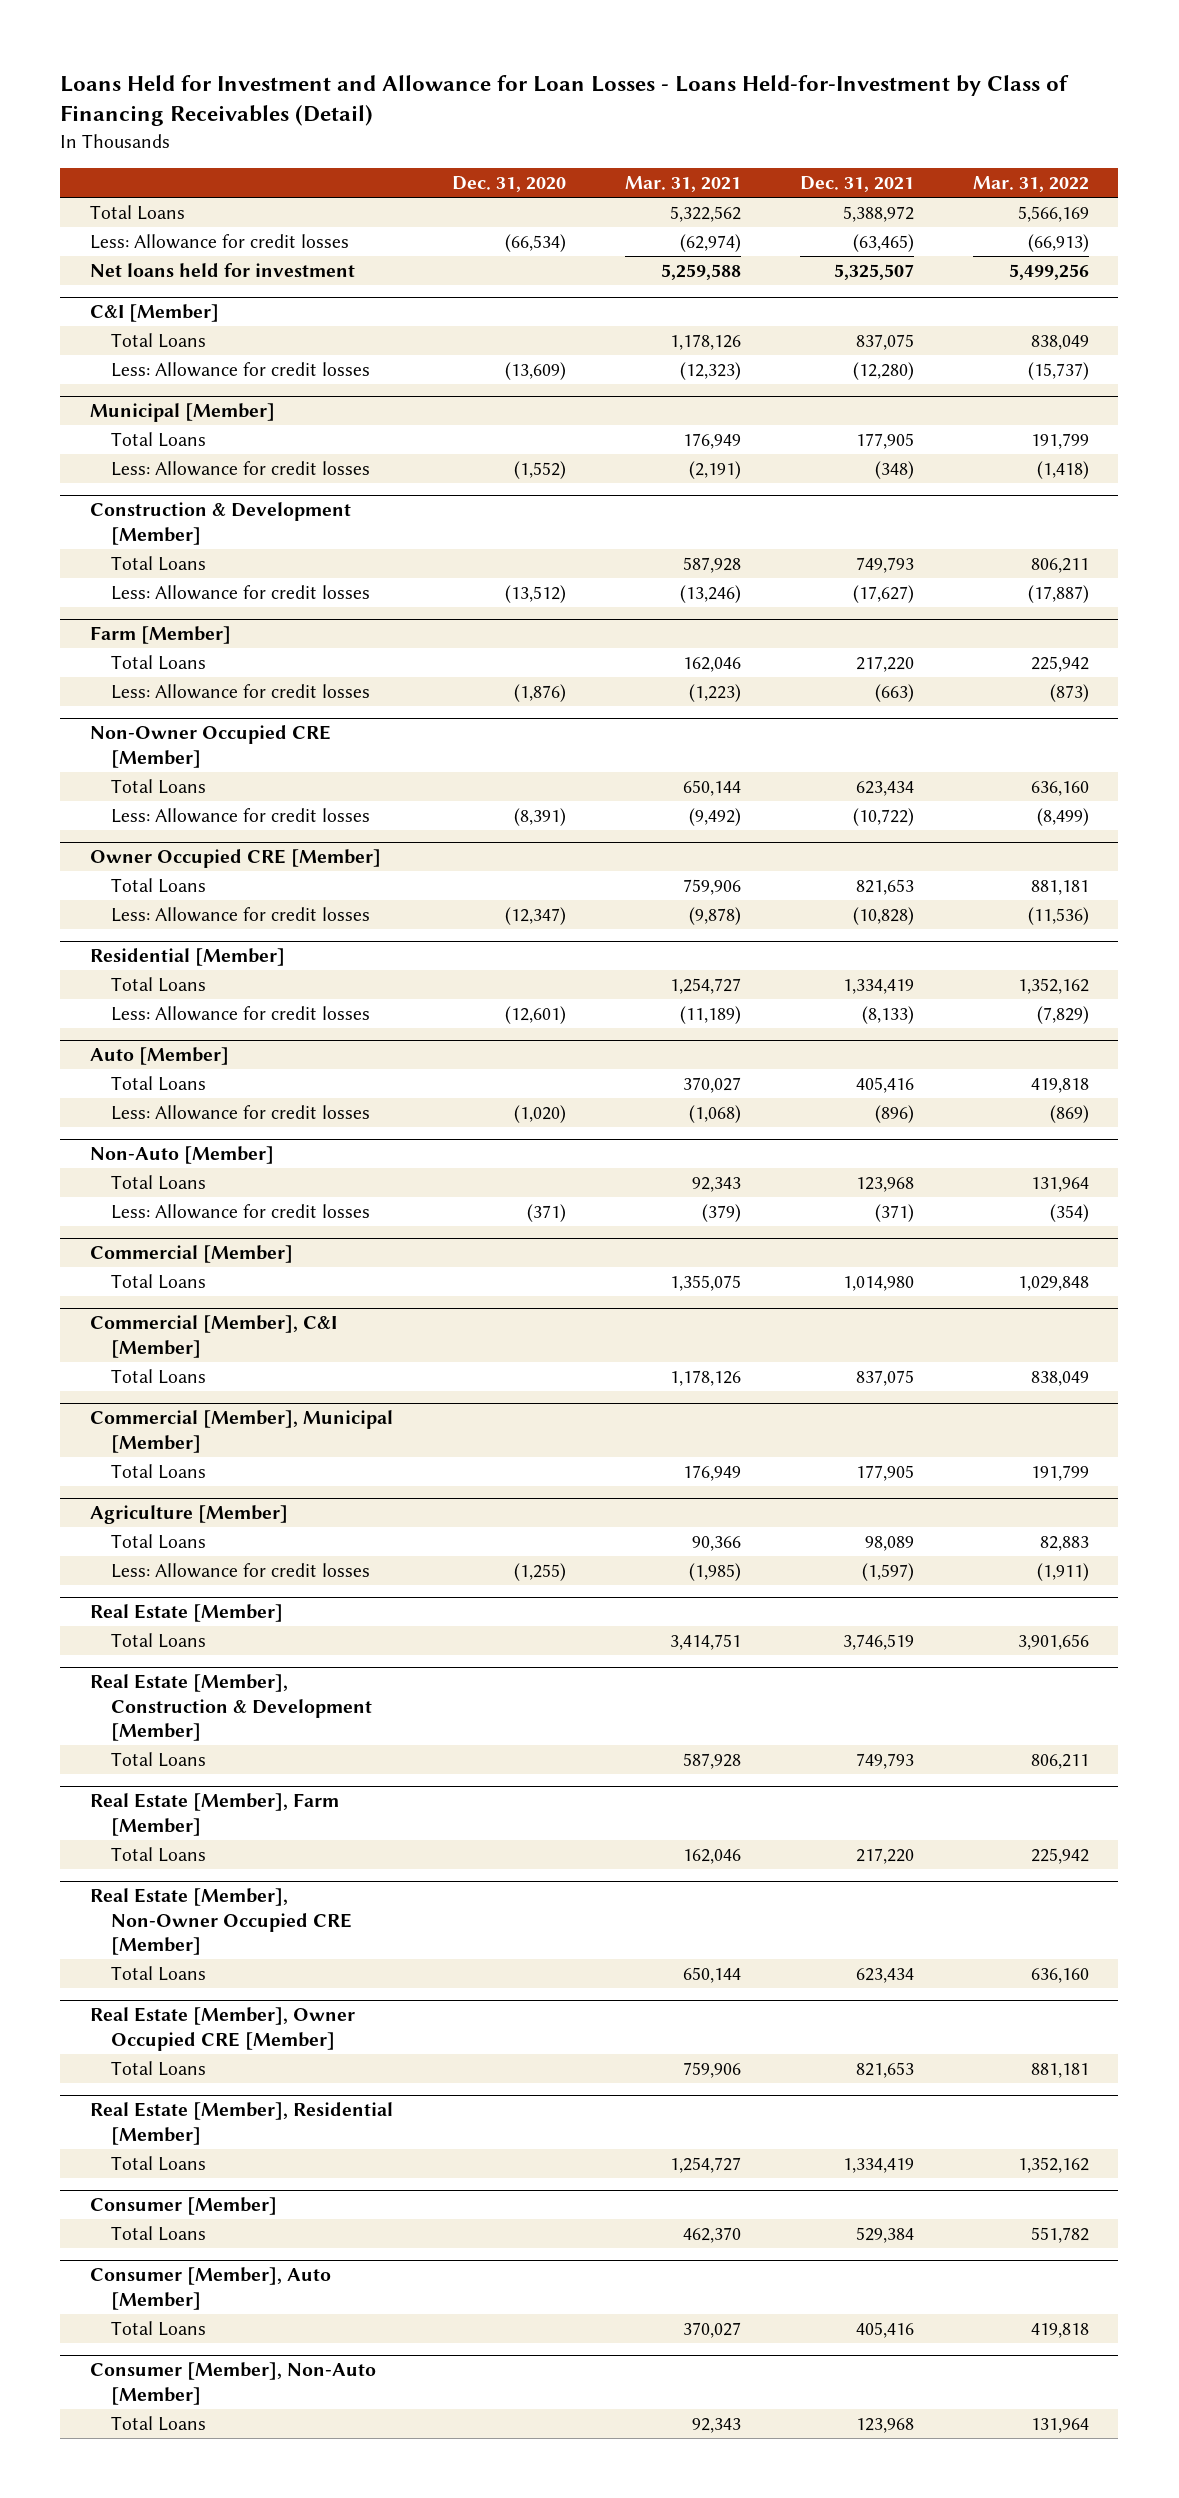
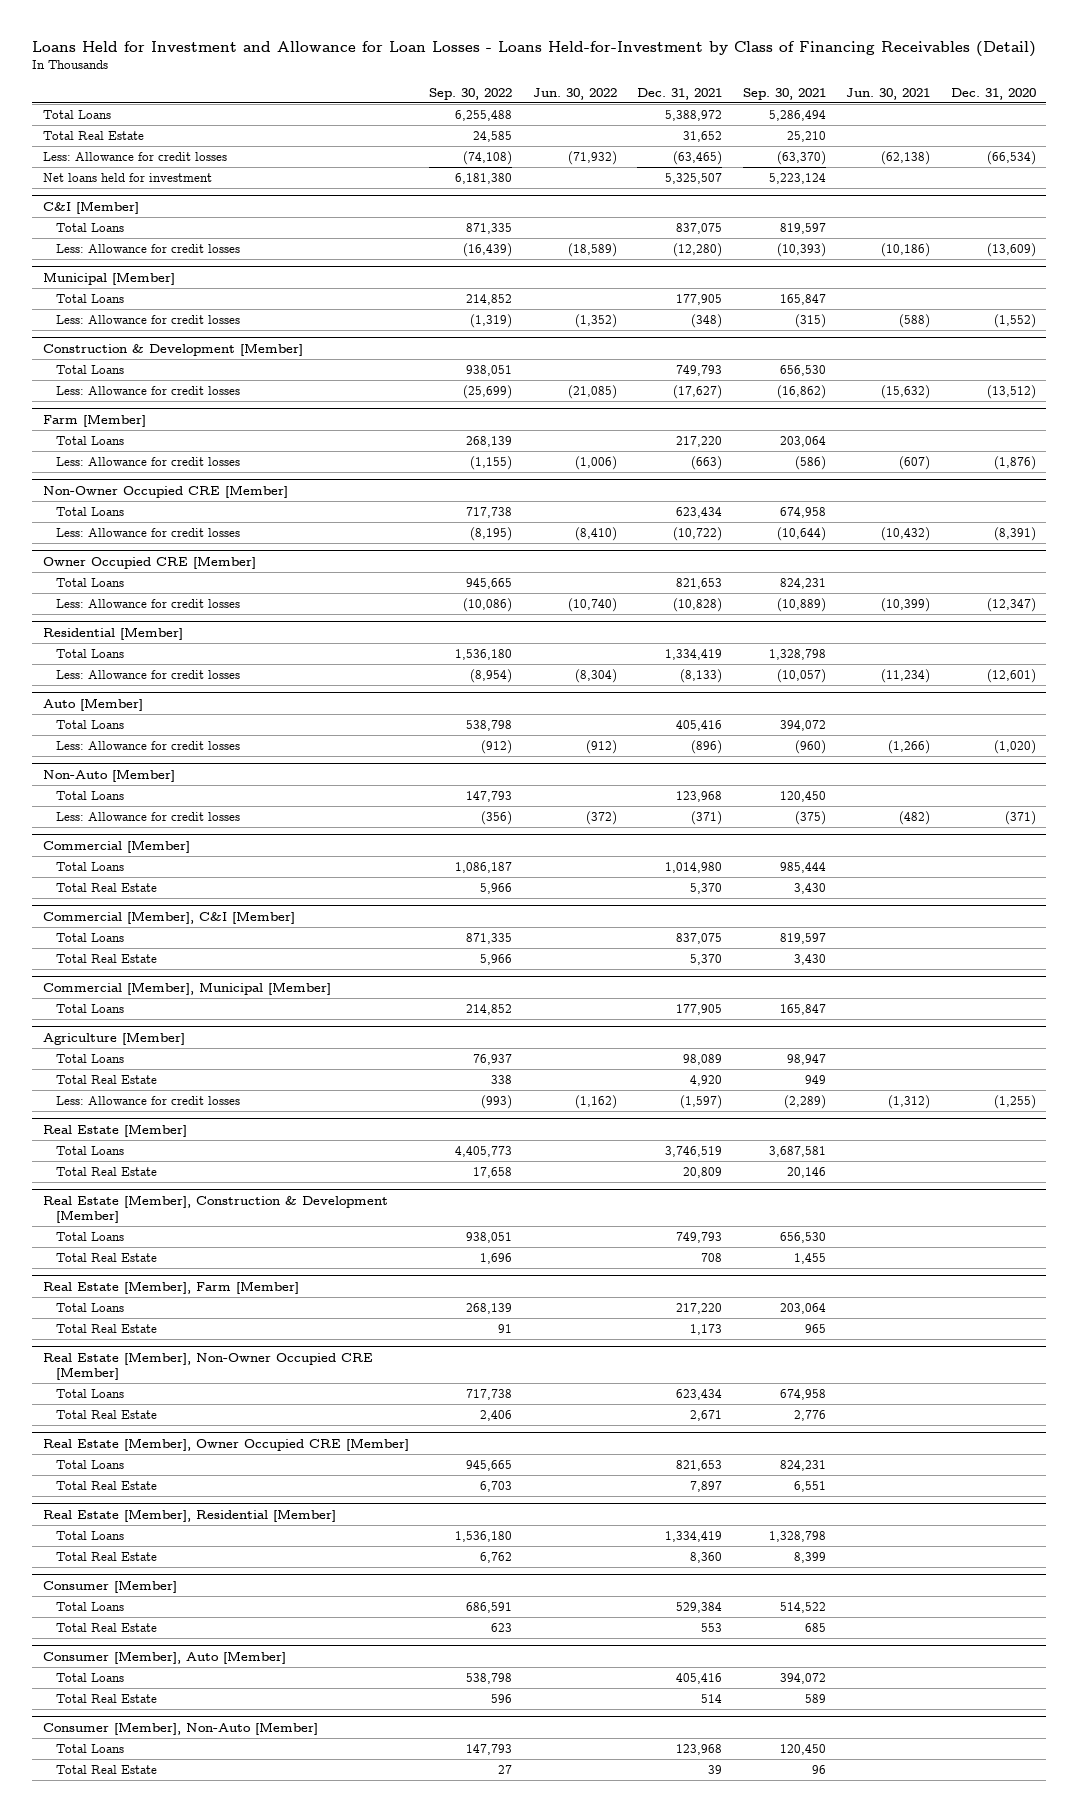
[624,175,741,192] Mar. 31, 2021 -> none
[972,175,1089,192] Mar. 31, 2022 -> none
none -> [429,87,513,100] Sep. 30, 2022
none -> [532,87,617,100] Jun. 30, 2022
none -> [742,87,826,100] Sep. 30, 2021
none -> [846,87,931,100] Jun. 30, 2021
none -> [42,131,144,141] Total Real Estate
none -> [55,883,157,893] Total Real Estate
none -> [55,954,157,964] Total Real Estate
none -> [55,1075,157,1085] Total Real Estate
none -> [55,1167,157,1177] Total Real Estate
none -> [55,1253,157,1263] Total Real Estate
none -> [55,1324,157,1334] Total Real Estate
none -> [55,1410,157,1420] Total Real Estate
none -> [55,1481,157,1491] Total Real Estate
none -> [55,1552,157,1562] Total Real Estate
none -> [55,1623,157,1633] Total Real Estate
none -> [55,1694,157,1704] Total Real Estate
none -> [55,1765,157,1775] Total Real Estate

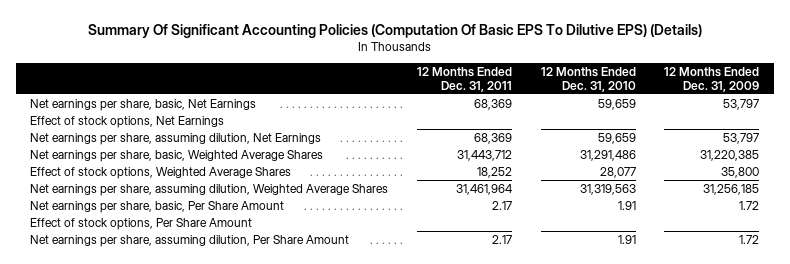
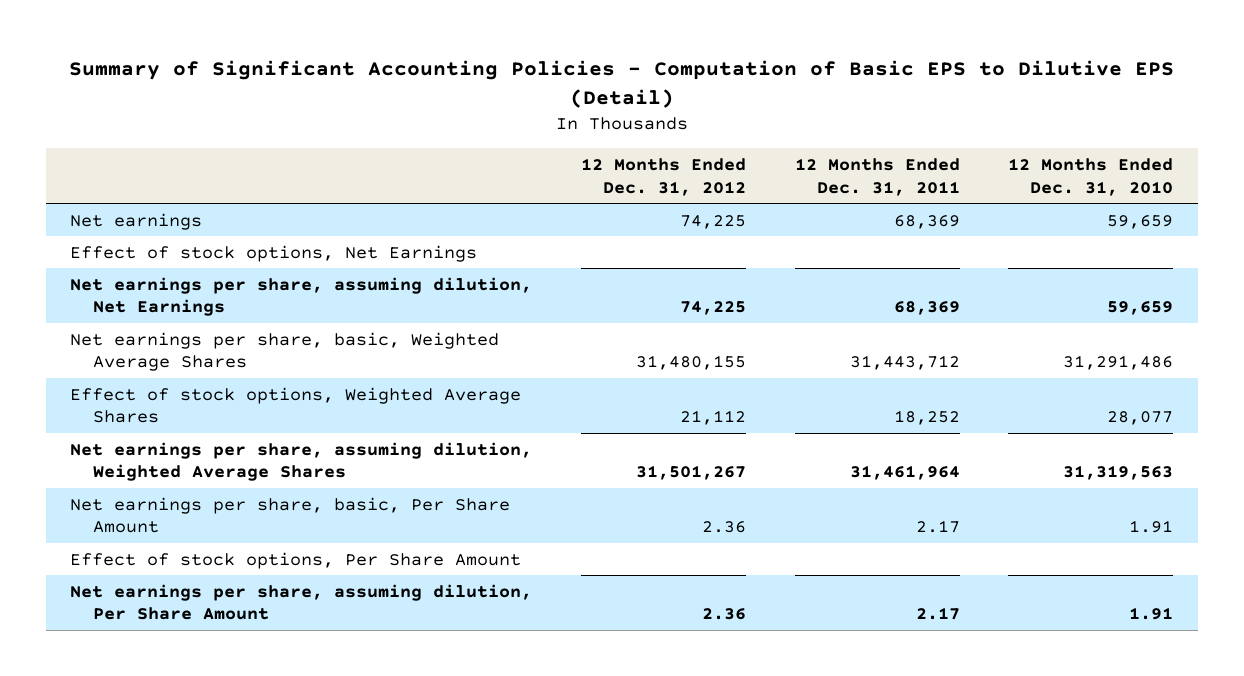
[87,23,702,38] Summary Of Significant Accounting Policies (Computation Of Basic EPS To Dilutive EPS) (Details) -> [68,60,1174,109] Summary of Significant Accounting Policies - Computation of Basic EPS to Dilutive EPS (Detail)
[664,66,760,92] 12 Months Ended Dec. 31, 2009 -> none
none -> [581,157,747,196] 12 Months Ended Dec. 31, 2012
[30,98,257,111] Net earnings per share, basic, Net Earnings -> [70,212,203,230] Net earnings

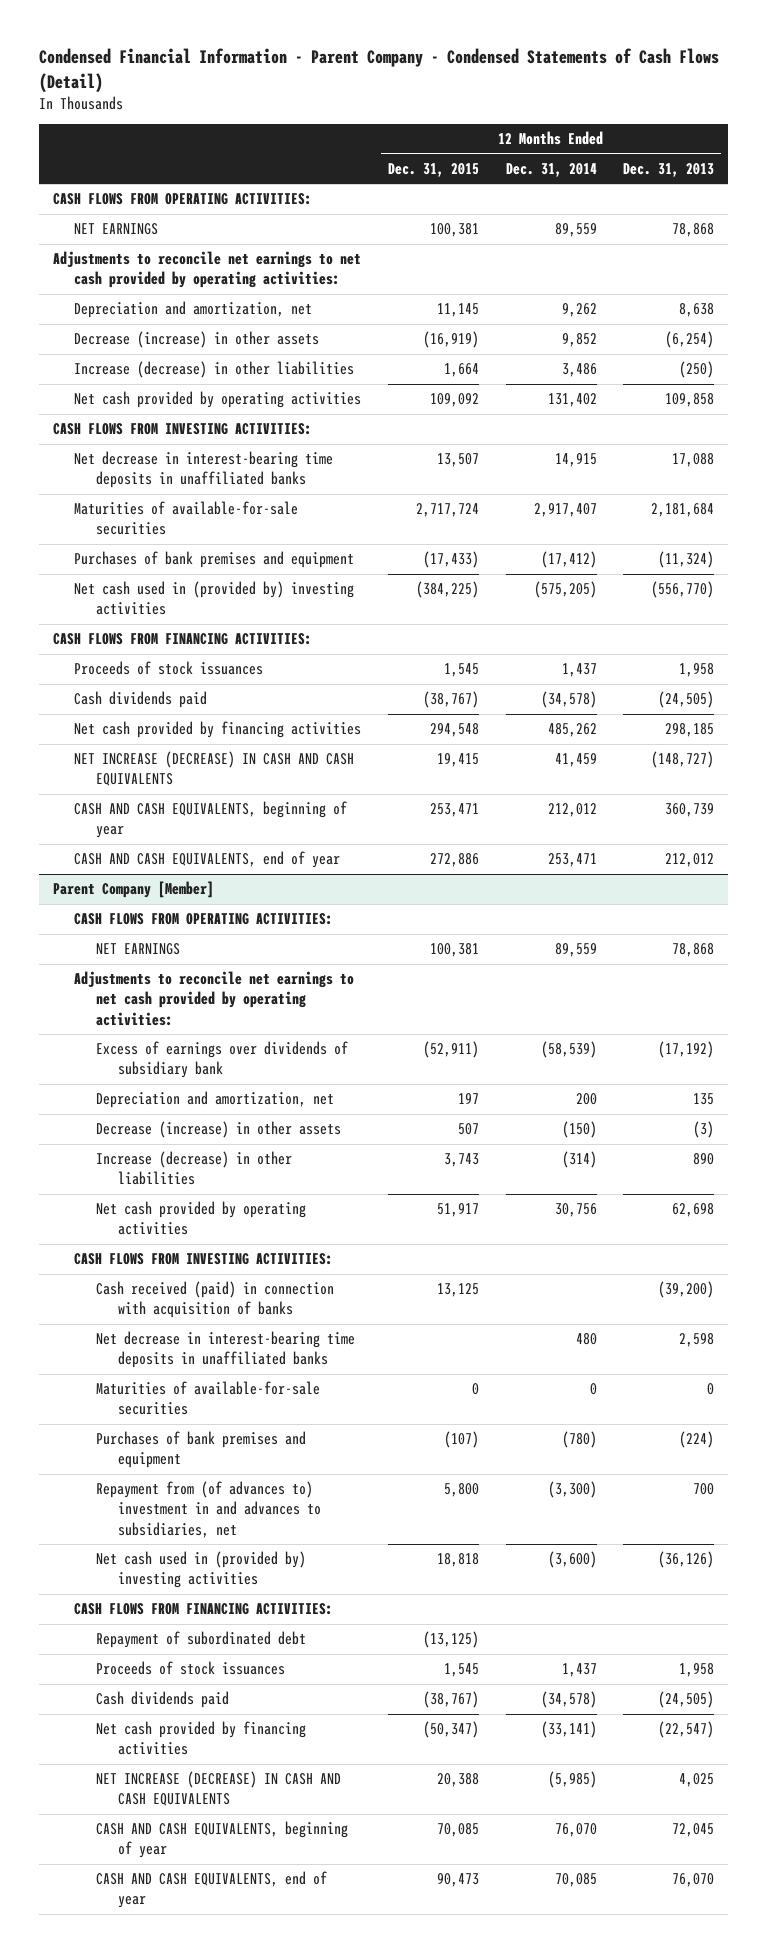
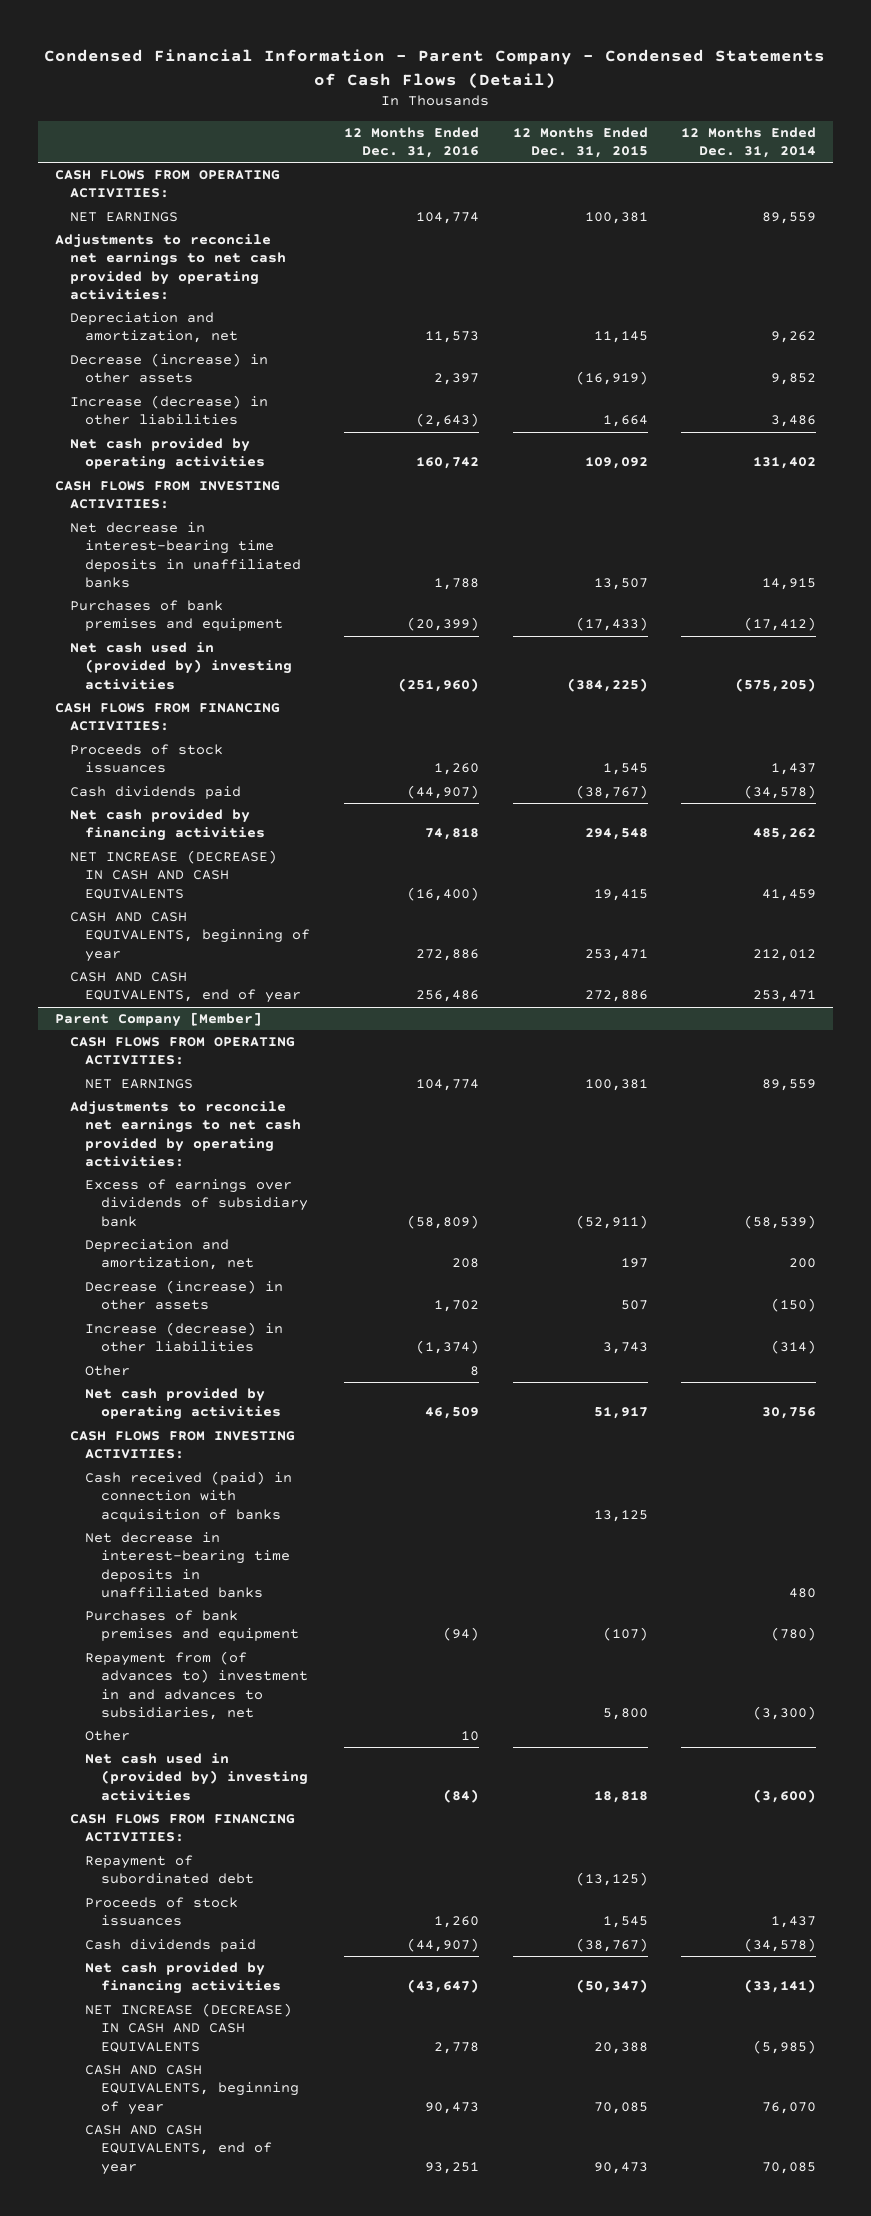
[623,162,715,177] Dec. 31, 2013 -> none
none -> [344,126,480,159] 12 Months Ended Dec. 31, 2016
[74,501,299,536] Maturities of available-for-sale securities -> none
none -> [85,1365,131,1377] Other
[95,1381,320,1416] Maturities of available-for-sale securities -> none
none -> [85,1730,131,1742] Other

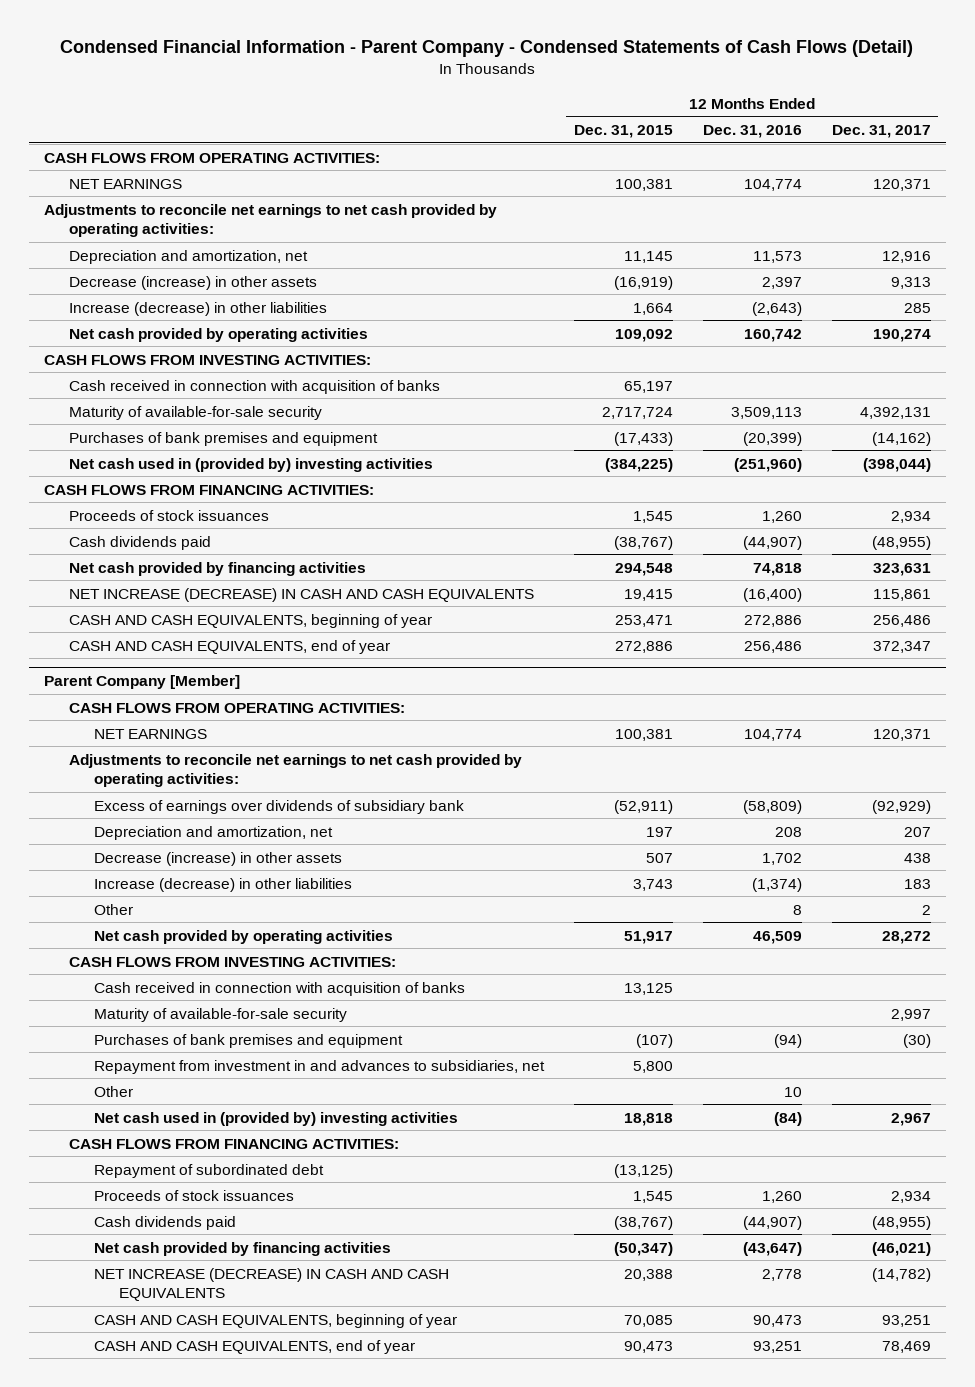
[681,126,817,159] 12 Months Ended Dec. 31, 2014 -> none
none -> [831,124,931,138] Dec. 31, 2017
[70,522,302,589] Net decrease in interest-bearing time deposits in unaffiliated banks -> none
none -> [68,379,440,394] Cash received in connection with acquisition of banks
none -> [68,405,322,420] Maturity of available-for-sale security
[85,1532,290,1599] Net decrease in interest-bearing time deposits in unaffiliated banks -> none
[85,1471,293,1522] Cash received (paid) in connection with acquisition of banks -> [93,981,465,996] Cash received in connection with acquisition of banks
none -> [93,1007,347,1022] Maturity of available-for-sale security
[85,1651,308,1721] Repayment from (of advances to) investment in and advances to subsidiaries, net -> [93,1059,545,1074] Repayment from investment in and advances to subsidiaries, net

